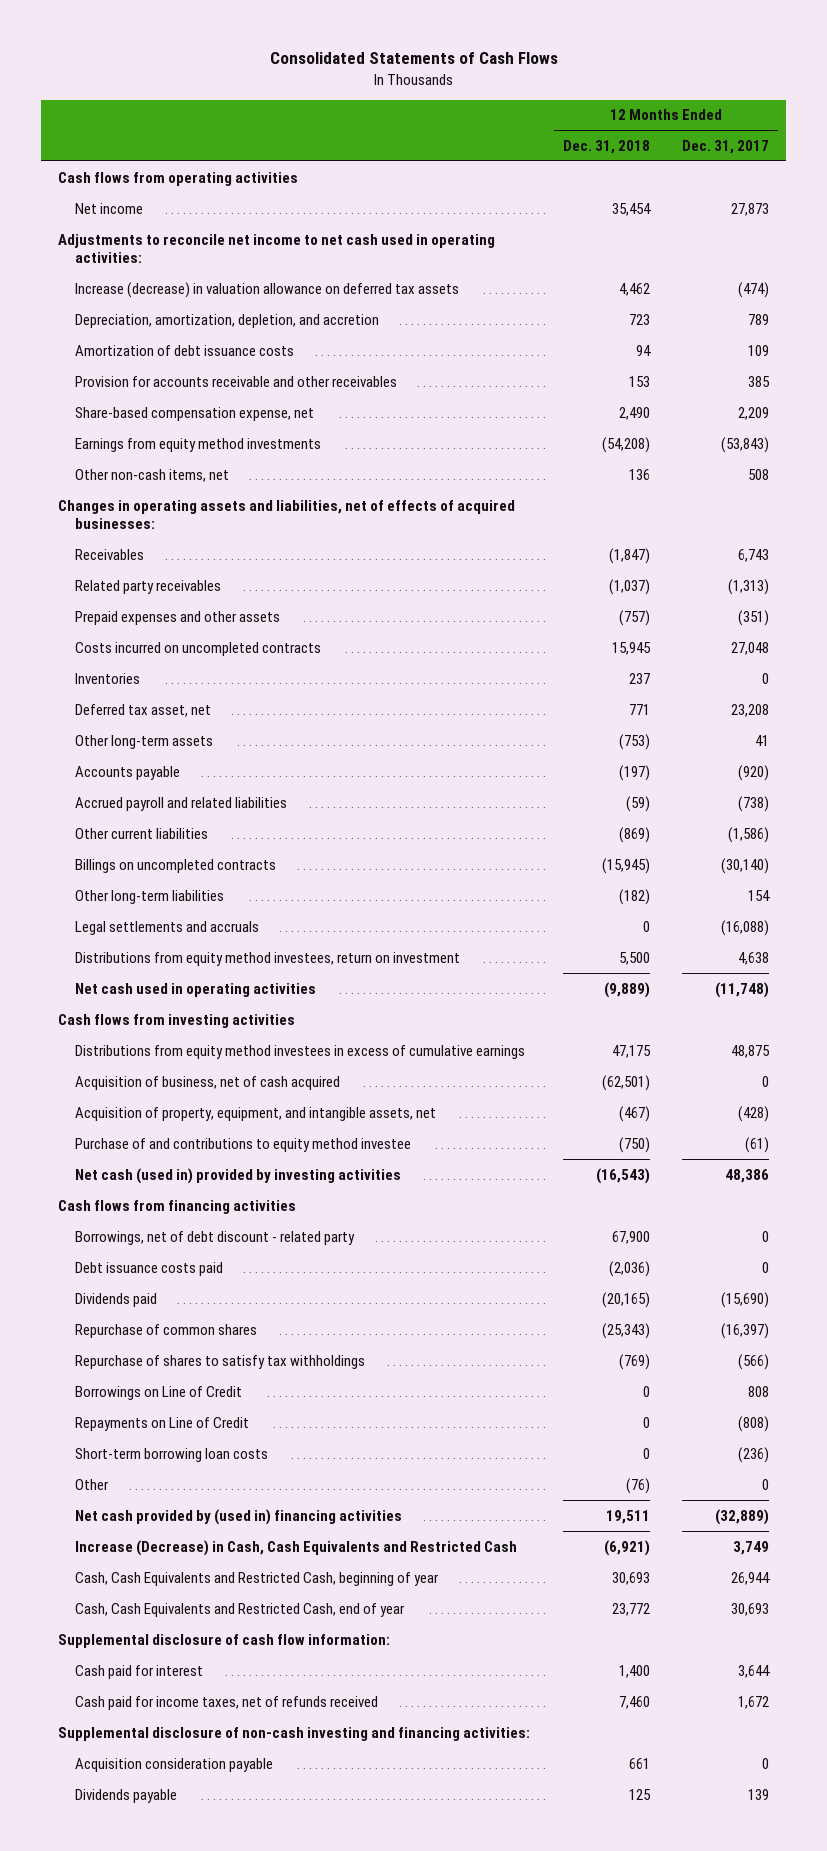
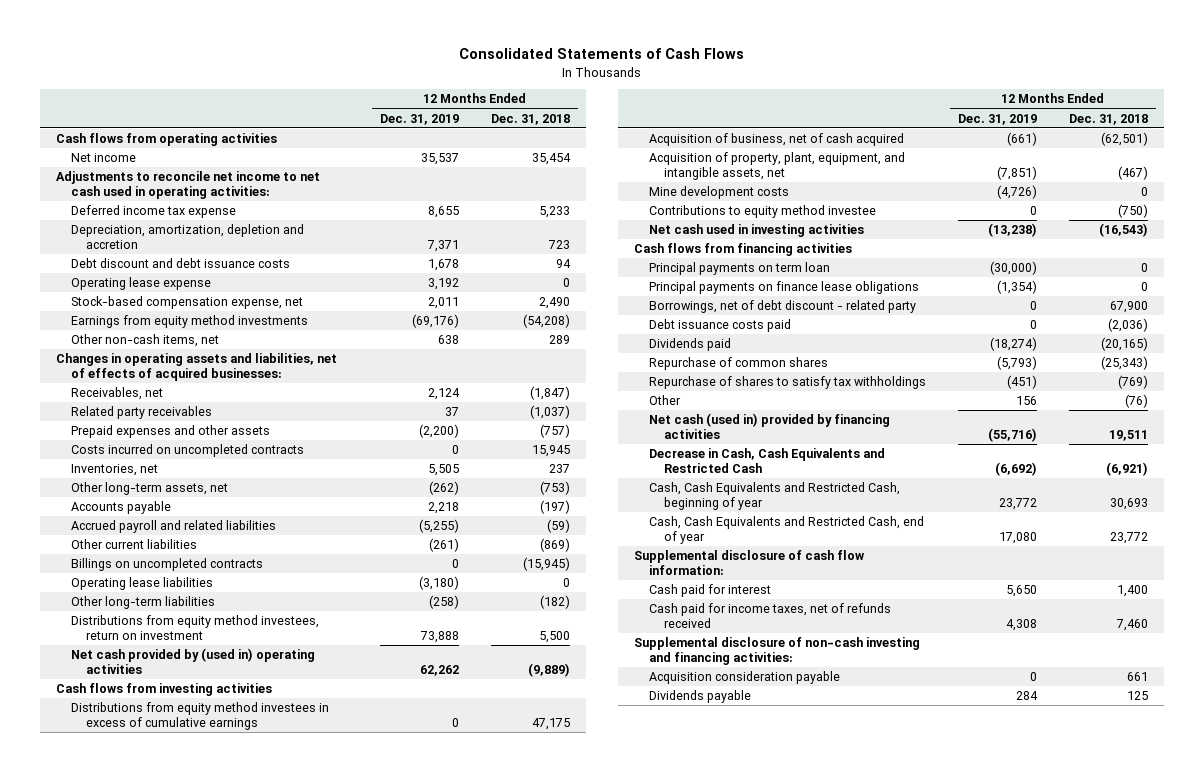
[682,139,770,154] Dec. 31, 2017 -> none
none -> [379,113,459,125] Dec. 31, 2019
[75,281,460,298] Increase (decrease) in valuation allowance on deferred tax assets -> none
[75,344,295,356] Amortization of debt issuance costs -> none
[75,375,398,387] Provision for accounts receivable and other receivables -> none
none -> [70,205,236,219] Deferred income tax expense
[75,313,380,328] Depreciation, amortization, depletion, and accretion -> [70,224,304,250] Depreciation, amortization, depletion and accretion
none -> [70,258,290,269] Debt discount and debt issuance costs
none -> [70,277,211,291] Operating lease expense
[75,406,315,421] Share-based compensation expense, net -> [70,296,303,310] Stock-based compensation expense, net
[628,468,650,480] 136 -> [548,335,570,345] 289
[75,548,145,560] Receivables -> [70,387,163,401] Receivables, net
[75,703,212,717] Deferred tax asset, net -> none
[75,672,141,684] Inventories -> [70,464,158,477] Inventories, net
[75,734,214,749] Other long-term assets -> [70,482,228,496] Other long-term assets, net
none -> [70,577,213,591] Operating lease liabilities
[75,920,260,935] Legal settlements and accruals -> none
[75,982,317,997] Net cash used in operating activities -> [70,648,315,675] Net cash provided by (used in) operating activities
[75,1106,437,1121] Acquisition of property, equipment, and intangible assets, net -> [648,152,905,181] Acquisition of property, plant, equipment, and intangible assets, net
none -> [648,186,789,200] Mine development costs
[75,1137,412,1152] Purchase of and contributions to equity method investee -> [648,205,876,219] Contributions to equity method investee
[75,1167,402,1184] Net cash (used in) provided by investing activities -> [648,224,864,238] Net cash used in investing activities
none -> [648,262,830,276] Principal payments on term loan
none -> [648,281,919,295] Principal payments on finance lease obligations
[75,1385,243,1400] Borrowings on Line of Credit -> none
[75,1416,250,1431] Repayments on Line of Credit -> none
[75,1447,269,1462] Short-term borrowing loan costs -> none
[75,1508,403,1525] Net cash provided by (used in) financing activities -> [648,413,890,440] Net cash (used in) provided by financing activities
[75,1539,518,1556] Increase (Decrease) in Cash, Cash Equivalents and Restricted Cash -> [648,448,885,474] Decrease in Cash, Cash Equivalents and Restricted Cash

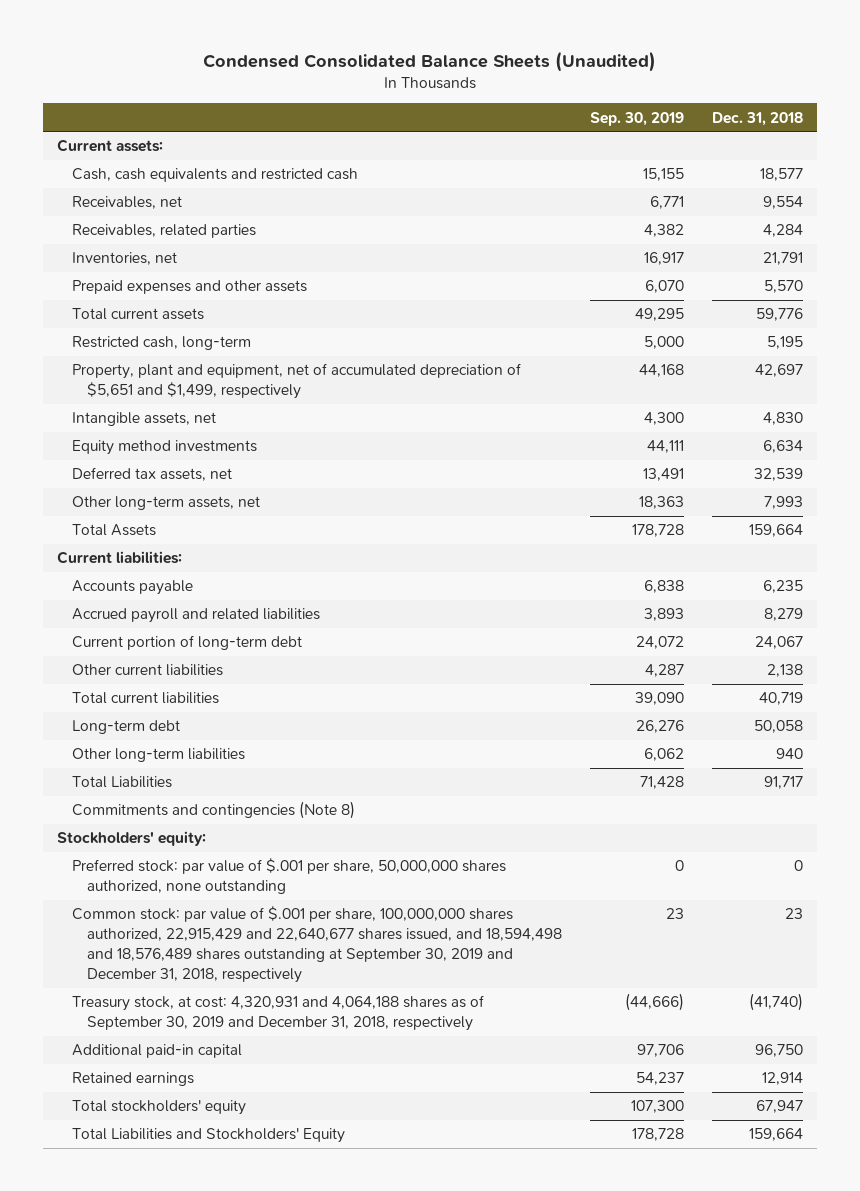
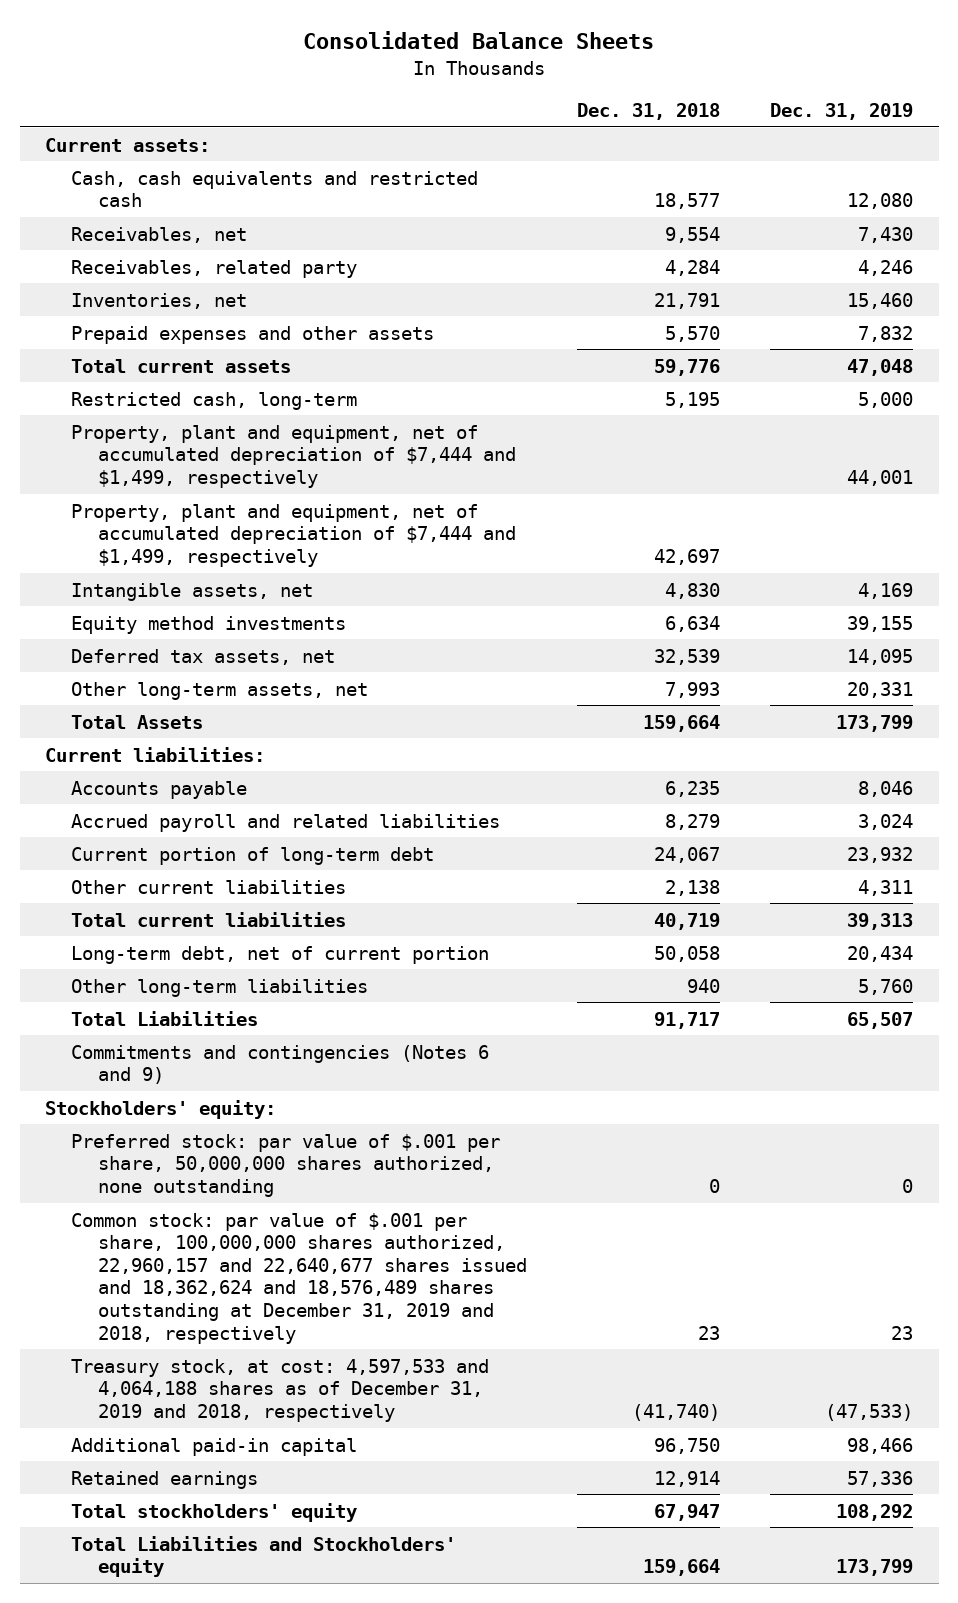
[202,50,656,72] Condensed Consolidated Balance Sheets (Unaudited) -> [303,31,655,50] Consolidated Balance Sheets
[590,111,685,126] Sep. 30, 2019 -> none
none -> [770,103,914,121] Dec. 31, 2019
[71,224,256,239] Receivables, related parties -> [71,259,358,278] Receivables, related party
none -> [71,424,516,488] Property, plant and equipment, net of accumulated depreciation of $7,444 and $1,499, respectively
[71,363,521,400] Property, plant and equipment, net of accumulated depreciation of $5,651 and $1,499, respectively -> [71,503,516,567] Property, plant and equipment, net of accumulated depreciation of $7,444 and $1,499, respectively
[71,720,180,735] Long-term debt -> [71,945,490,964] Long-term debt, net of current portion
[71,801,355,820] Commitments and contingencies (Note 8) -> [71,1044,490,1085] Commitments and contingencies (Notes 6 and 9)
[71,906,563,984] Common stock: par value of $.001 per share, 100,000,000 shares authorized, 22,915,429 and 22,640,677 shares issued, and 18,594,498 and 18,576,489 shares outstanding at September 30, 2019 and December 31, 2018, respectively -> [71,1212,527,1344] Common stock: par value of $.001 per share, 100,000,000 shares authorized, 22,960,157 and 22,640,677 shares issued and 18,362,624 and 18,576,489 shares outstanding at December 31, 2019 and 2018, respectively
[71,995,484,1032] Treasury stock, at cost: 4,320,931 and 4,064,188 shares as of September 30, 2019 and December 31, 2018, respectively -> [71,1358,490,1422] Treasury stock, at cost: 4,597,533 and 4,064,188 shares as of December 31, 2019 and 2018, respectively
[71,1128,345,1144] Total Liabilities and Stockholders' Equity -> [71,1535,457,1578] Total Liabilities and Stockholders' equity

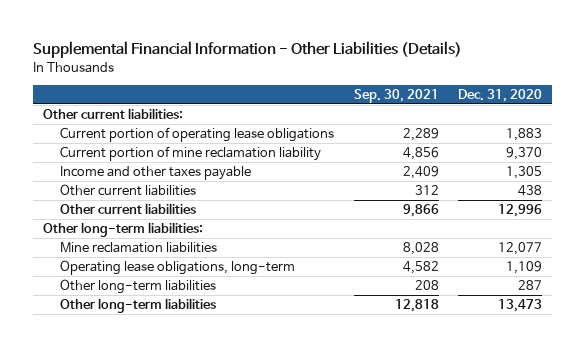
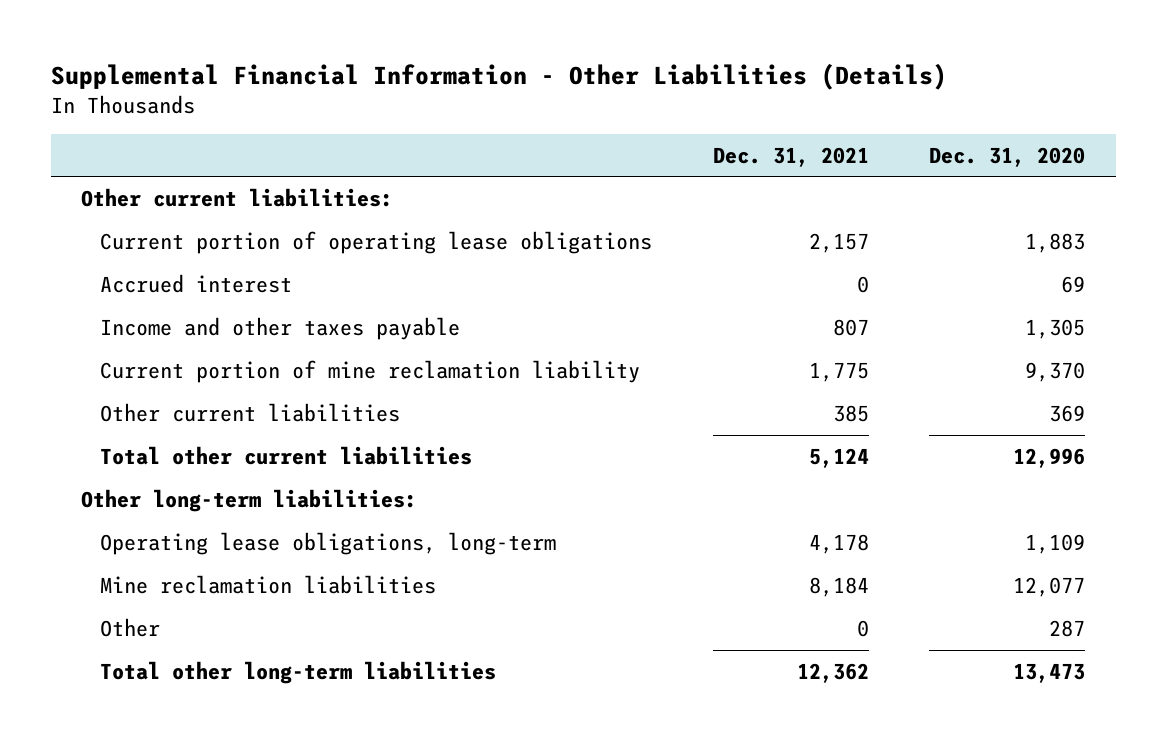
[353,89,439,104] Sep. 30, 2021 -> none
none -> [712,146,869,167] Dec. 31, 2021
none -> [100,273,293,293] Accrued interest
[60,146,322,162] Current portion of mine reclamation liability -> [100,359,641,383] Current portion of mine reclamation liability
[518,185,543,197] 438 -> [1049,404,1086,422] 369
[60,203,197,215] Other current liabilities -> [100,445,473,465] Total other current liabilities
[60,242,218,254] Mine reclamation liabilities -> [100,574,437,594] Mine reclamation liabilities
[60,279,217,295] Other long-term liabilities -> [100,617,161,637] Other
[60,298,217,314] Other long-term liabilities -> [100,660,497,684] Total other long-term liabilities

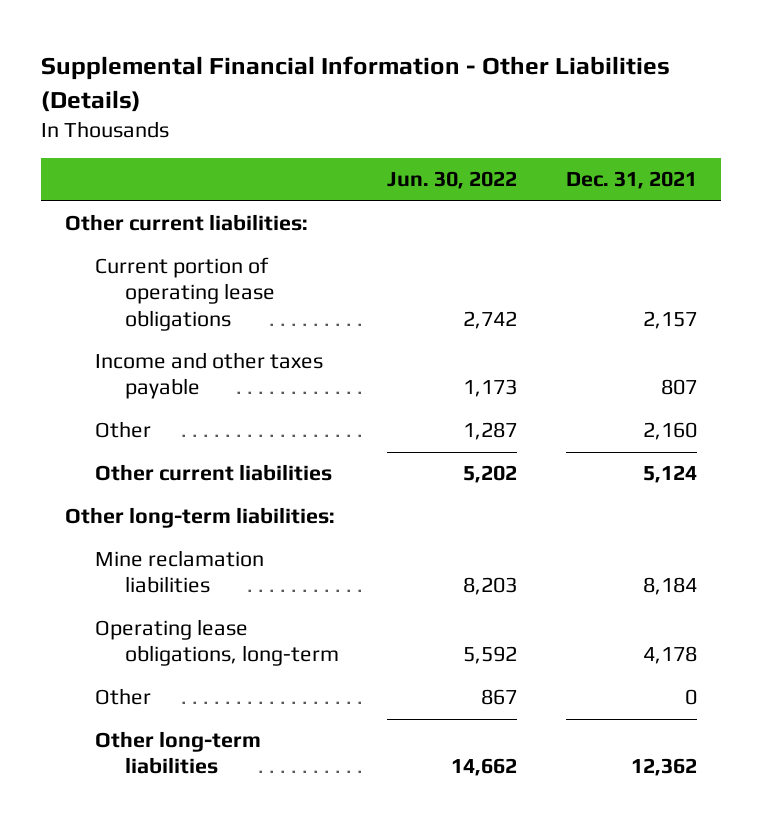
[929,146,1086,167] Dec. 31, 2020 -> none
none -> [387,171,518,190] Jun. 30, 2022
[100,273,293,293] Accrued interest -> none
[100,359,641,383] Current portion of mine reclamation liability -> none
[100,445,473,465] Total other current liabilities -> none
none -> [95,421,152,439] Other
[832,404,869,422] 385 -> [643,465,698,484] 5,124
[100,531,557,555] Operating lease obligations, long-term -> [95,619,339,667] Operating lease obligations, long-term
[100,660,497,684] Total other long-term liabilities -> [95,731,262,775] Other long-term liabilities

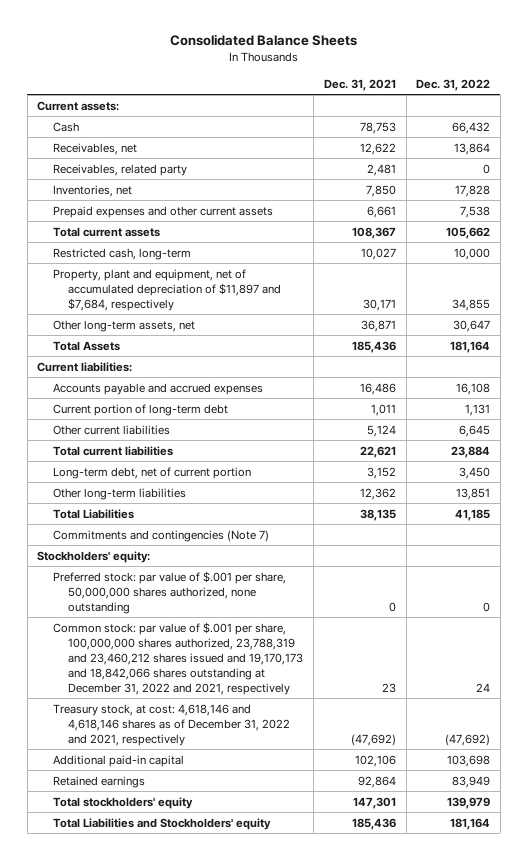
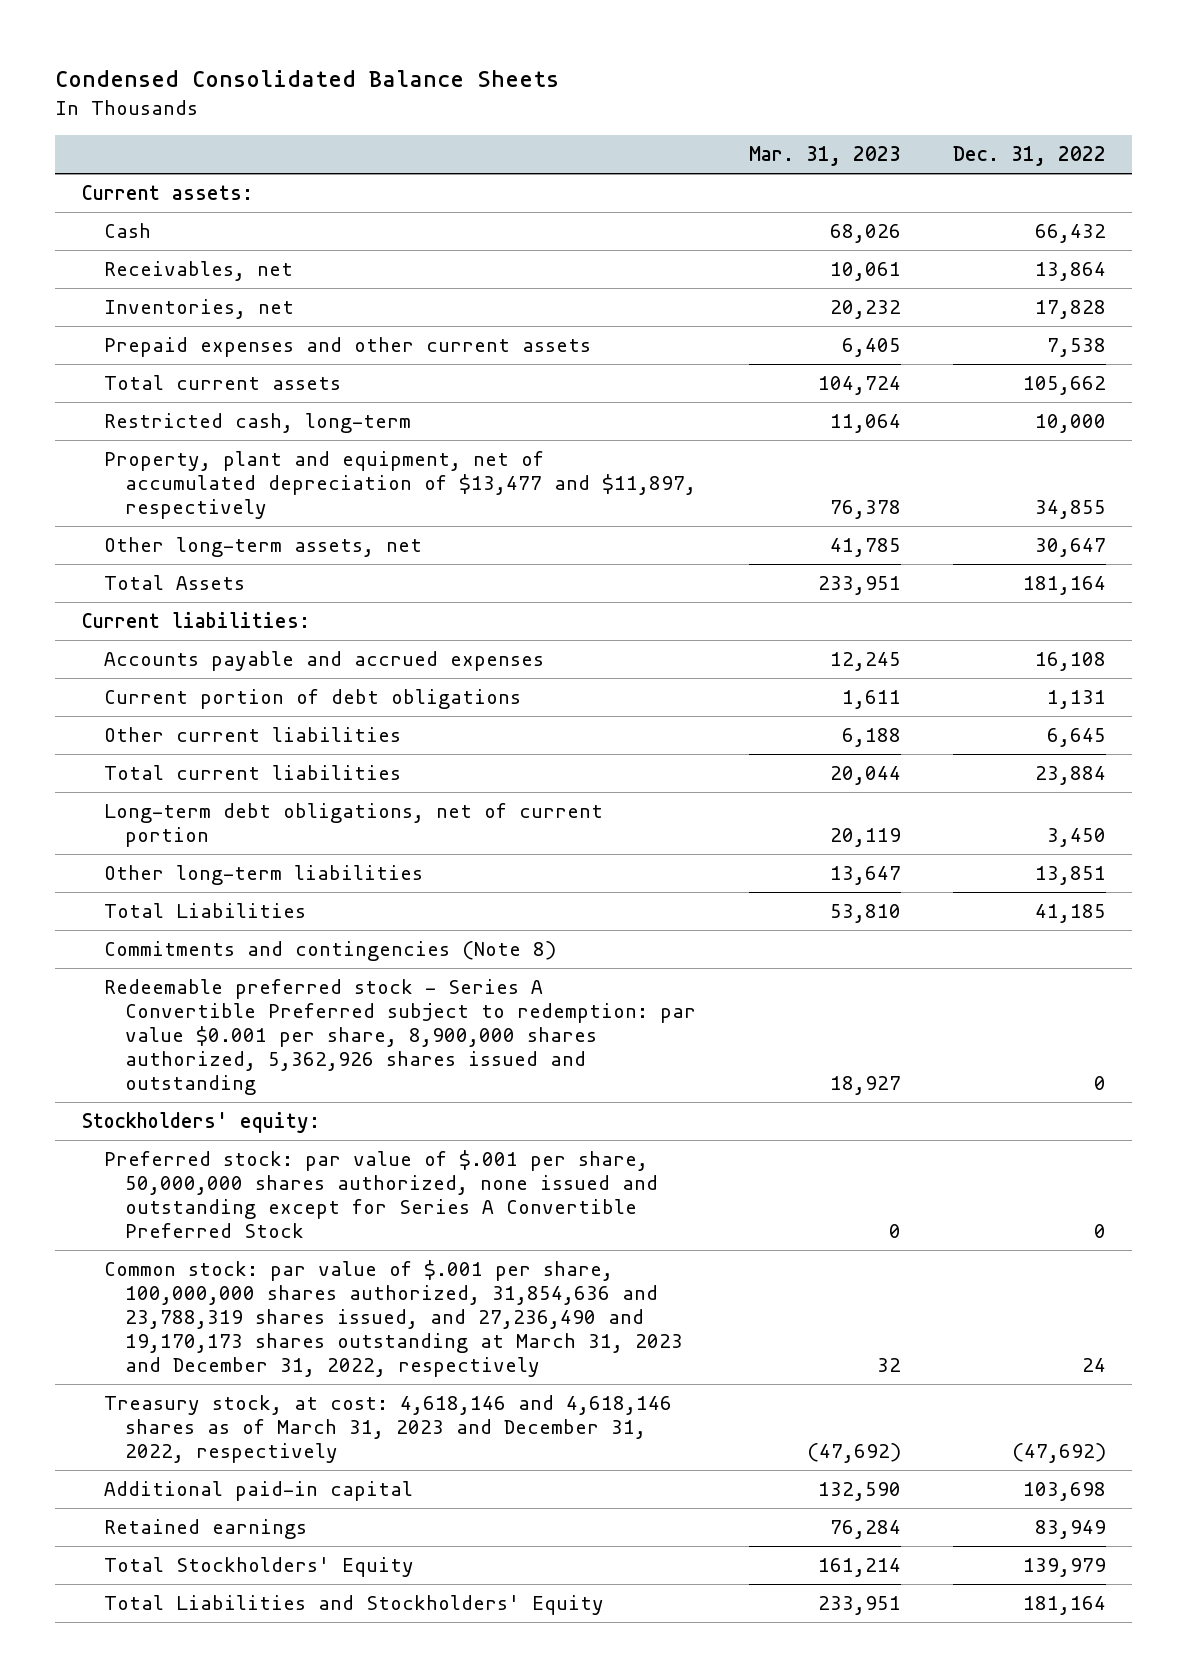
[169,34,357,47] Consolidated Balance Sheets -> [55,70,560,88] Condensed Consolidated Balance Sheets
[323,78,396,91] Dec. 31, 2021 -> none
none -> [748,146,901,167] Mar. 31, 2023
[52,163,187,176] Receivables, related party -> none
[52,268,282,311] Property, plant and equipment, net of accumulated depreciation of $11,897 and $7,684, respectively -> [103,451,697,520] Property, plant and equipment, net of accumulated depreciation of $13,477 and $11,897, respectively
[52,403,228,416] Current portion of long-term debt -> [103,689,521,710] Current portion of debt obligations
[52,466,251,479] Long-term debt, net of current portion -> [103,803,603,848] Long-term debt obligations, net of current portion
[52,529,269,542] Commitments and contingencies (Note 7) -> [103,941,556,962] Commitments and contingencies (Note 8)
none -> [103,979,697,1096] Redeemable preferred stock - Series A Convertible Preferred subject to redemption: par value $0.001 per share, 8,900,000 shares authorized, 5,362,926 shares issued and outstanding
[52,570,286,614] Preferred stock: par value of $.001 per share, 50,000,000 shares authorized, none outstanding -> [103,1150,659,1239] Preferred stock: par value of $.001 per share, 50,000,000 shares authorized, none issued and outstanding except for Series A Convertible Preferred Stock
[52,621,304,695] Common stock: par value of $.001 per share, 100,000,000 shares authorized, 23,788,319 and 23,460,212 shares issued and 19,170,173 and 18,842,066 shares outstanding at December 31, 2022 and 2021, respectively -> [103,1260,684,1378] Common stock: par value of $.001 per share, 100,000,000 shares authorized, 31,854,636 and 23,788,319 shares issued, and 27,236,490 and 19,170,173 shares outstanding at March 31, 2023 and December 31, 2022, respectively
[52,703,291,746] Treasury stock, at cost: 4,618,146 and 4,618,146 shares as of December 31, 2022 and 2021, respectively -> [103,1395,672,1464] Treasury stock, at cost: 4,618,146 and 4,618,146 shares as of March 31, 2023 and December 31, 2022, respectively
[52,796,193,809] Total stockholders' equity -> [103,1557,414,1578] Total Stockholders' Equity
[52,817,271,830] Total Liabilities and Stockholders' equity -> [103,1595,604,1616] Total Liabilities and Stockholders' Equity

